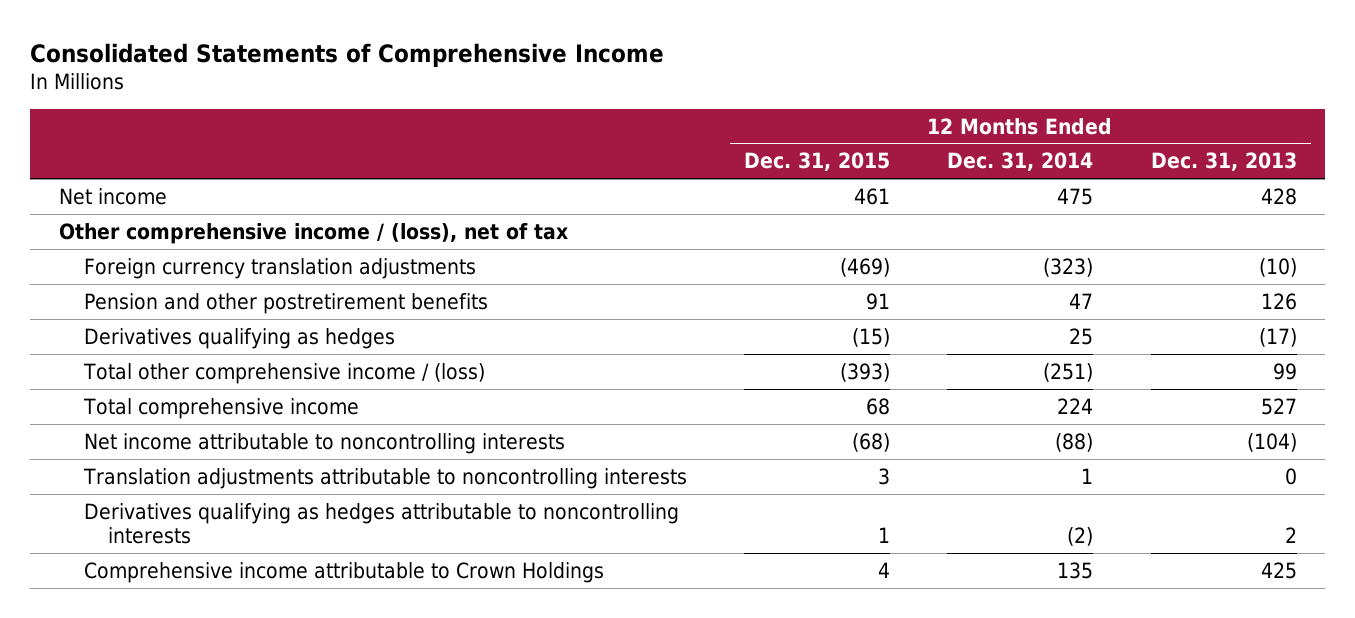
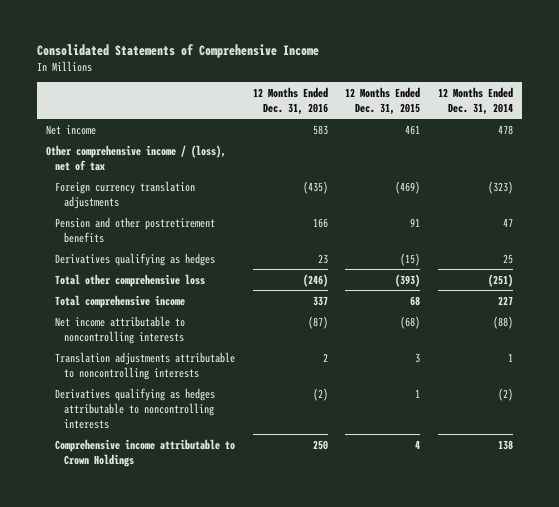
[1150,152,1297,172] Dec. 31, 2013 -> none
none -> [252,86,328,115] 12 Months Ended Dec. 31, 2016
[1057,187,1094,205] 475 -> [497,124,513,135] 478
[82,362,485,384] Total other comprehensive income / (loss) -> [54,273,205,287] Total other comprehensive loss
[1057,397,1094,414] 224 -> [497,295,513,305] 227
[1057,561,1094,579] 135 -> [497,439,513,450] 138

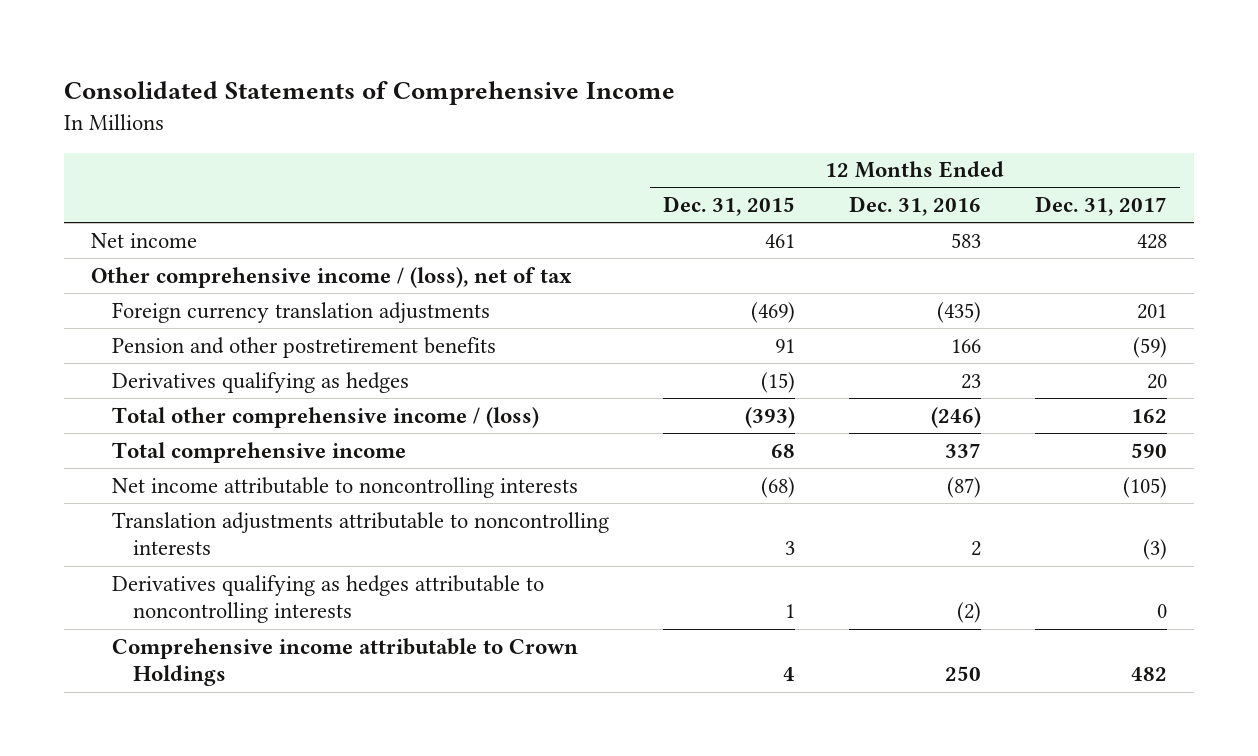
[437,86,513,115] 12 Months Ended Dec. 31, 2014 -> none
none -> [1034,196,1167,217] Dec. 31, 2017
[54,273,205,287] Total other comprehensive loss -> [112,406,540,428] Total other comprehensive income / (loss)

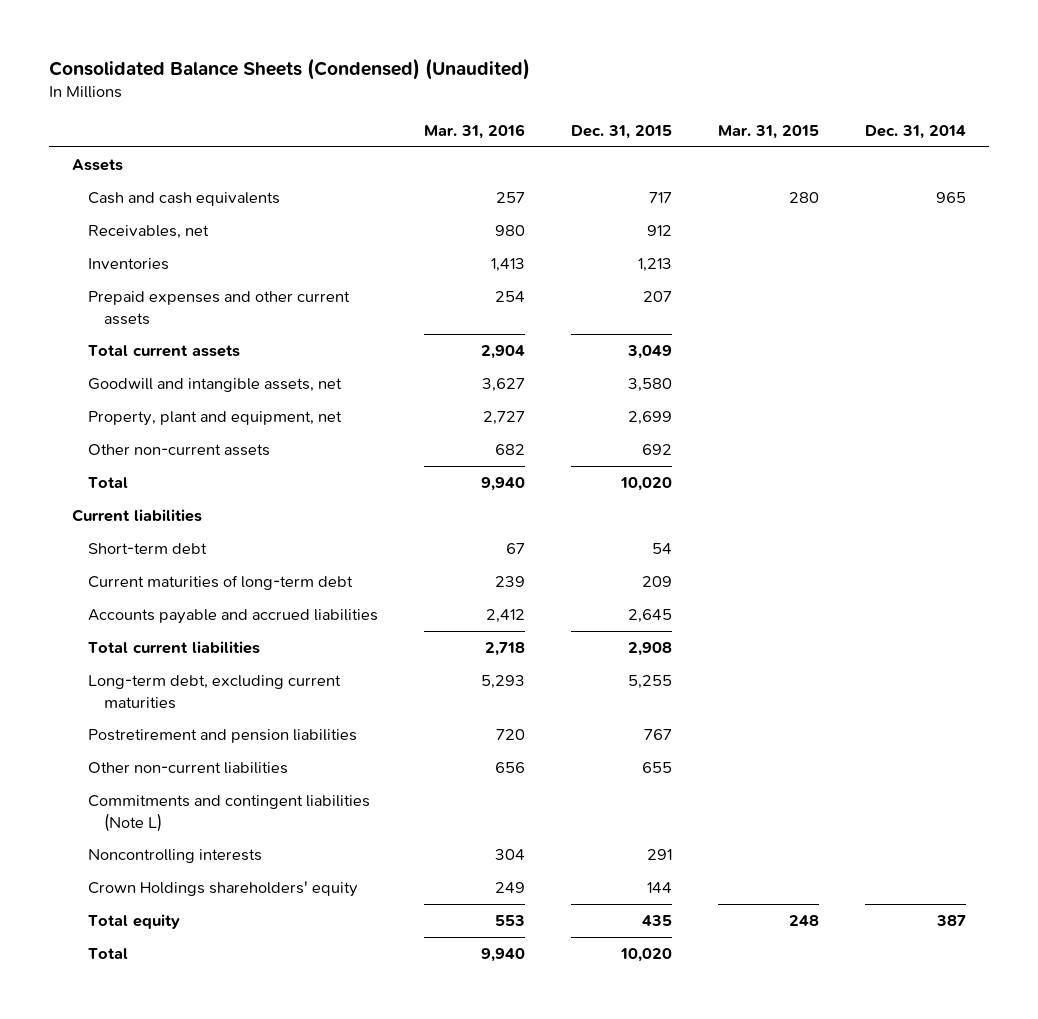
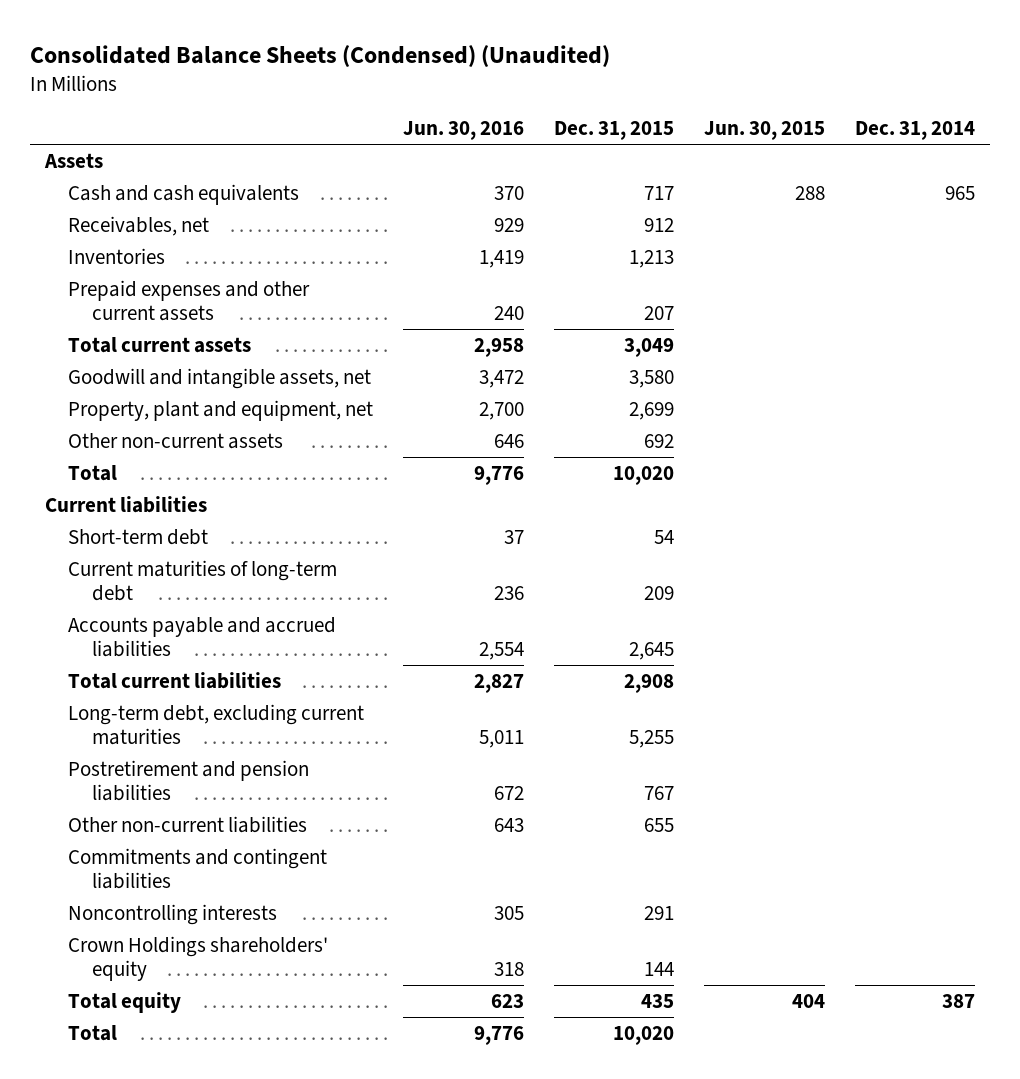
[423,123,525,139] Mar. 31, 2016 -> none
[717,124,819,139] Mar. 31, 2015 -> none
none -> [403,121,525,141] Jun. 30, 2016
none -> [704,121,826,141] Jun. 30, 2015
[87,795,370,832] Commitments and contingent liabilities (Note L) -> [68,847,328,890] Commitments and contingent liabilities

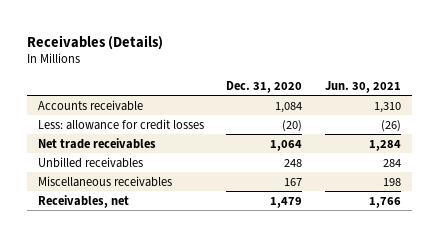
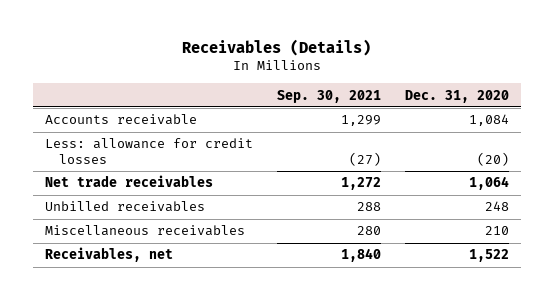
[324,80,401,93] Jun. 30, 2021 -> none
none -> [276,89,381,103] Sep. 30, 2021
[284,177,303,186] 167 -> [484,226,509,236] 210
[270,196,303,208] 1,479 -> [468,249,509,263] 1,522

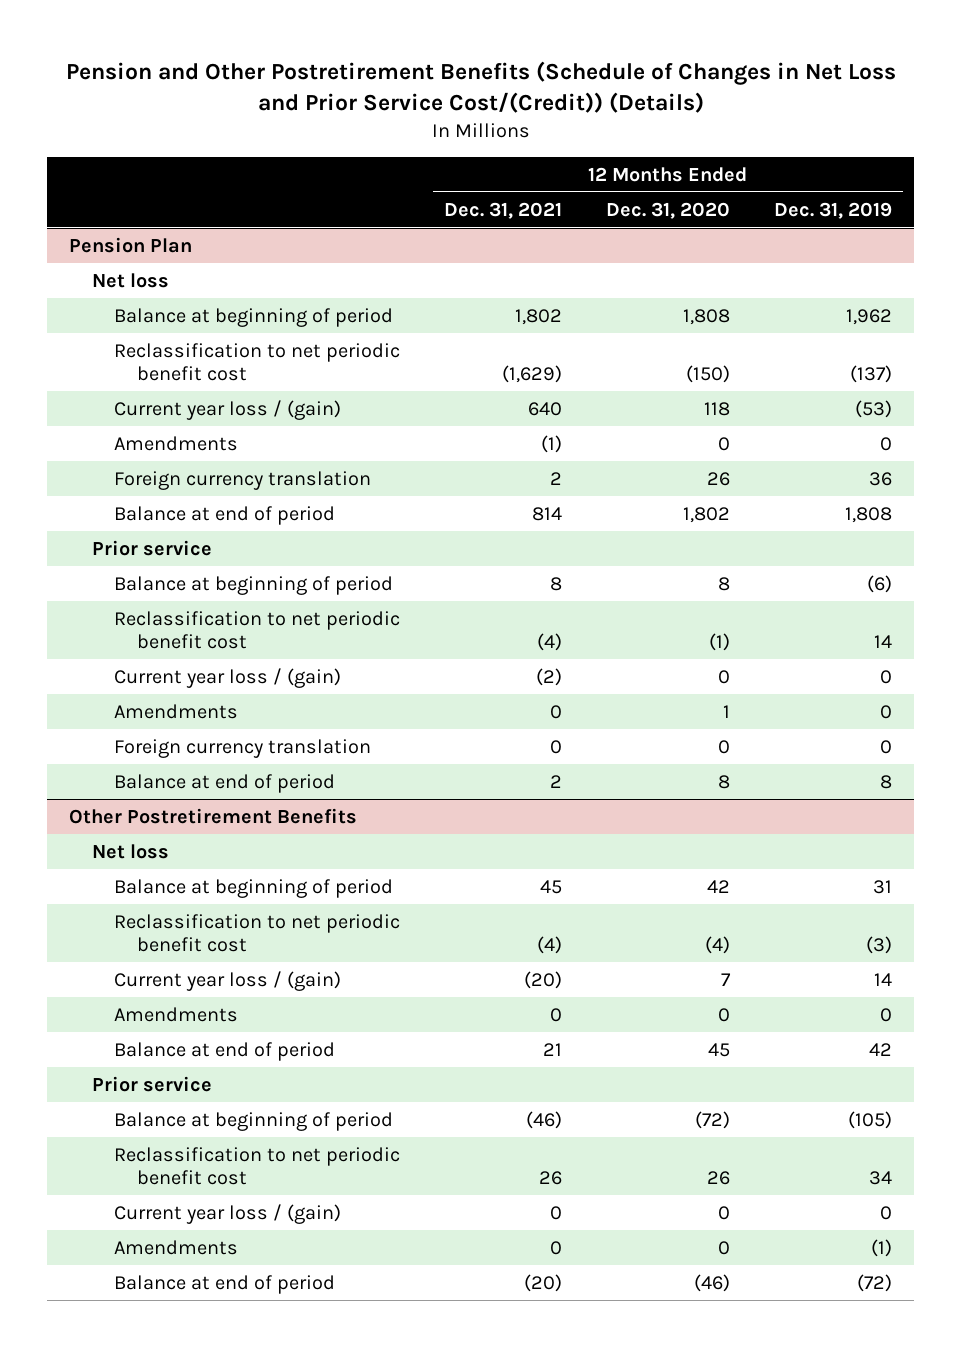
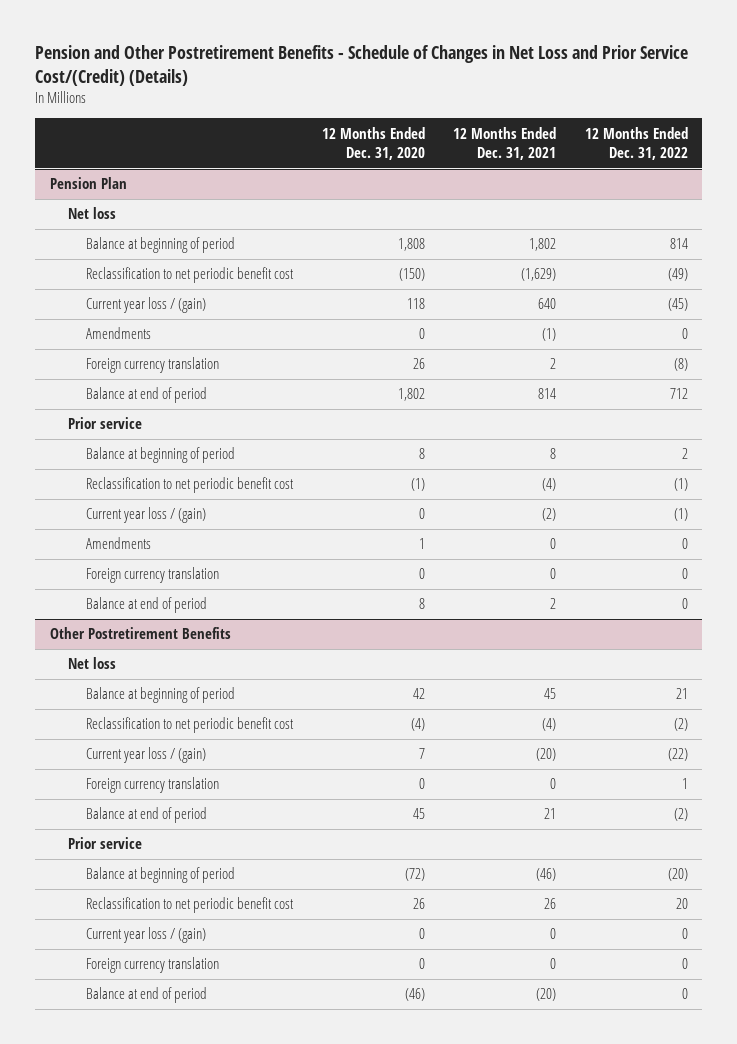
[65,60,896,113] Pension and Other Postretirement Benefits (Schedule of Changes in Net Loss and Prior Service Cost/(Credit)) (Details) -> [35,45,689,86] Pension and Other Postretirement Benefits - Schedule of Changes in Net Loss and Prior Service Cost/(Credit) (Details)
[774,201,893,219] Dec. 31, 2019 -> none
none -> [584,126,688,161] 12 Months Ended Dec. 31, 2022
[114,1006,239,1022] Amendments -> none
none -> [86,777,220,794] Foreign currency translation
[114,1239,239,1255] Amendments -> none
none -> [86,957,220,974] Foreign currency translation

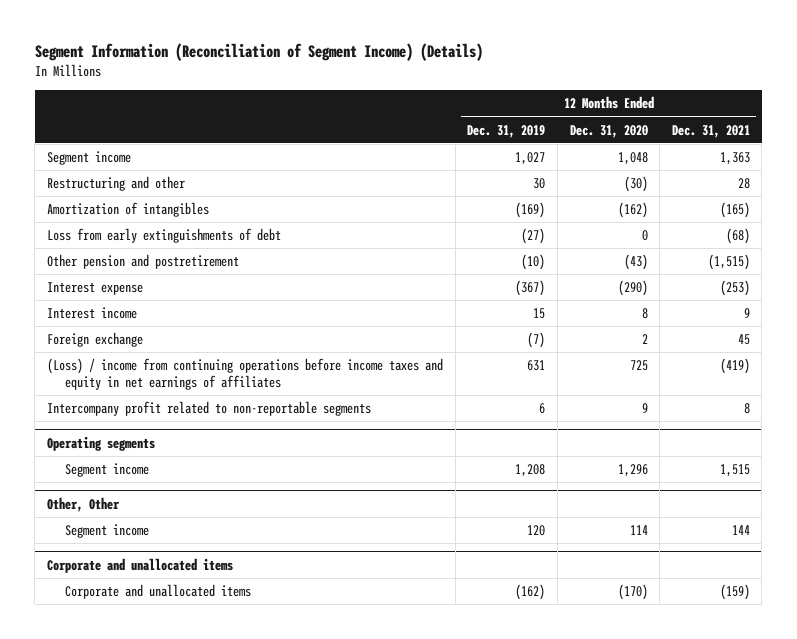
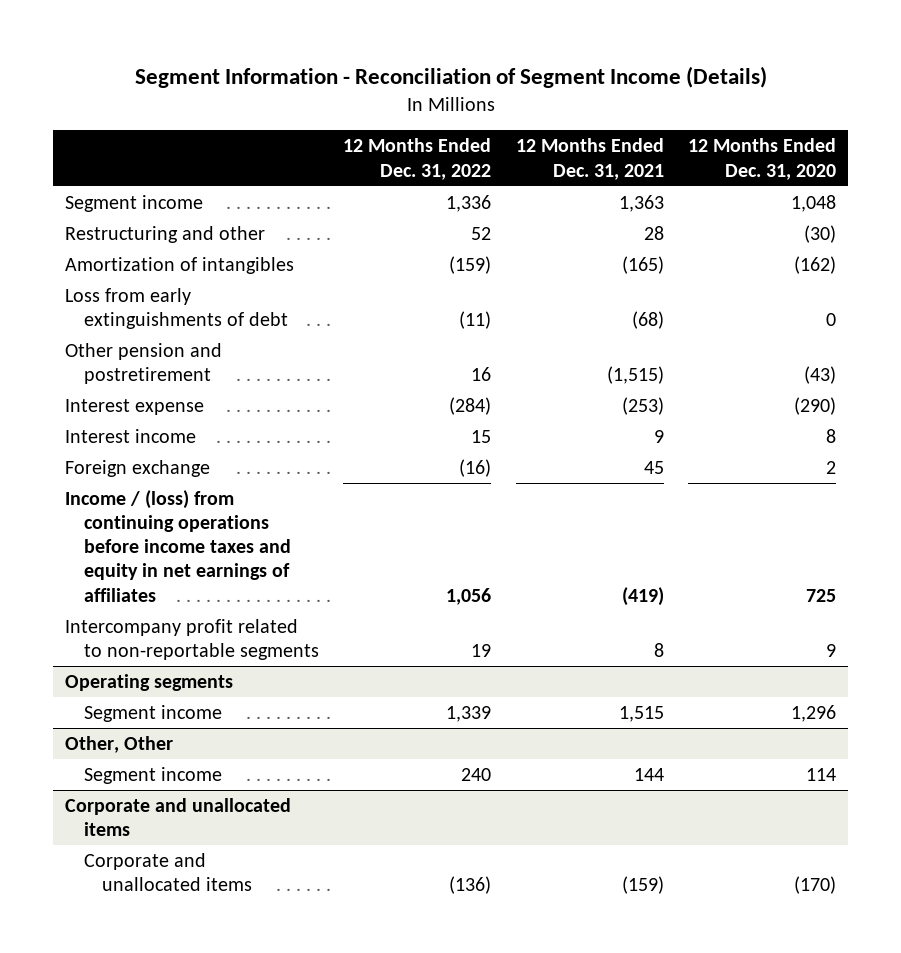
[34,43,483,62] Segment Information (Reconciliation of Segment Income) (Details) -> [134,65,767,88] Segment Information - Reconciliation of Segment Income (Details)
[467,124,546,138] Dec. 31, 2019 -> none
none -> [343,138,492,180] 12 Months Ended Dec. 31, 2022
[47,358,444,390] (Loss) / income from continuing operations before income taxes and equity in net earnings of affiliates -> [65,489,291,602] Income / (loss) from continuing operations before income taxes and equity in net earnings of affiliates

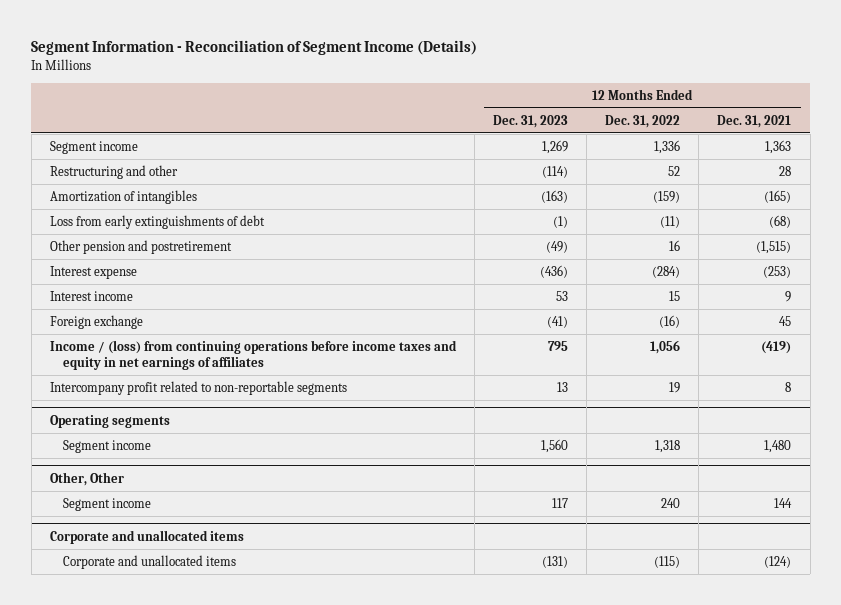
[688,138,837,180] 12 Months Ended Dec. 31, 2020 -> none
none -> [493,114,569,128] Dec. 31, 2023
[446,705,492,722] 1,339 -> [655,439,681,453] 1,318
[618,705,664,722] 1,515 -> [764,439,792,453] 1,480
[449,876,492,895] (136) -> [654,555,681,568] (115)
[621,876,664,895] (159) -> [764,555,792,568] (124)

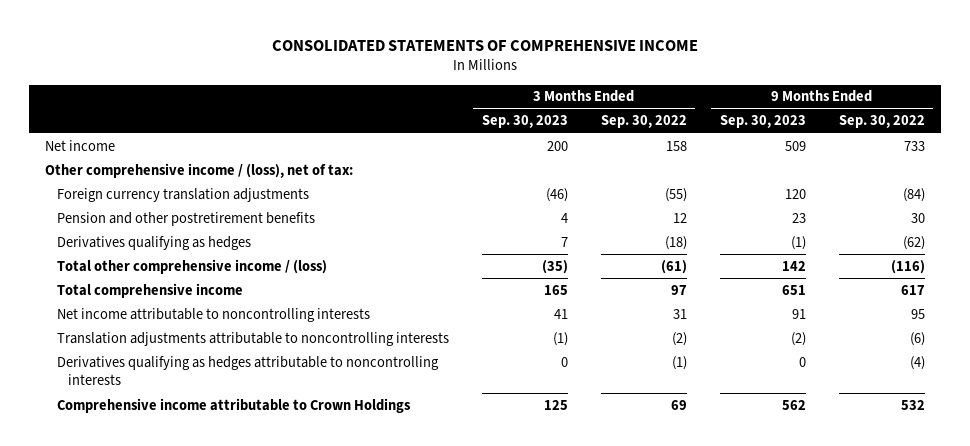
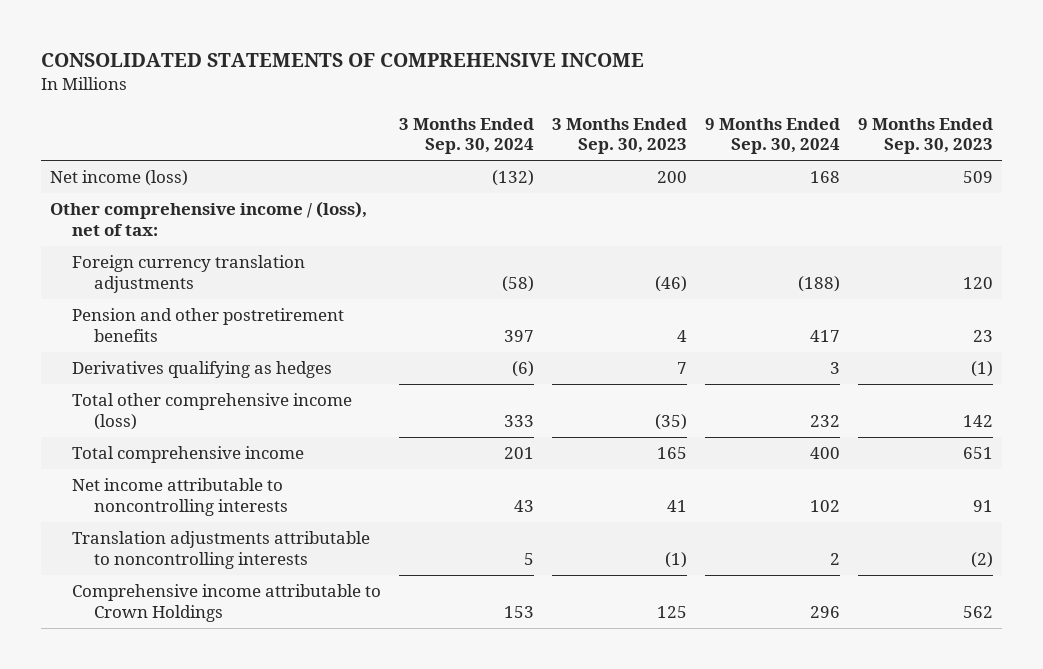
[600,115,687,129] Sep. 30, 2022 -> none
[838,115,925,129] Sep. 30, 2022 -> none
none -> [398,117,534,155] 3 Months Ended Sep. 30, 2024
none -> [704,117,840,155] 9 Months Ended Sep. 30, 2024
[45,139,116,151] Net income -> [49,170,188,187] Net income (loss)
[56,258,327,274] Total other comprehensive income / (loss) -> [71,393,352,430] Total other comprehensive income (loss)
[56,355,439,386] Derivatives qualifying as hedges attributable to noncontrolling interests -> none

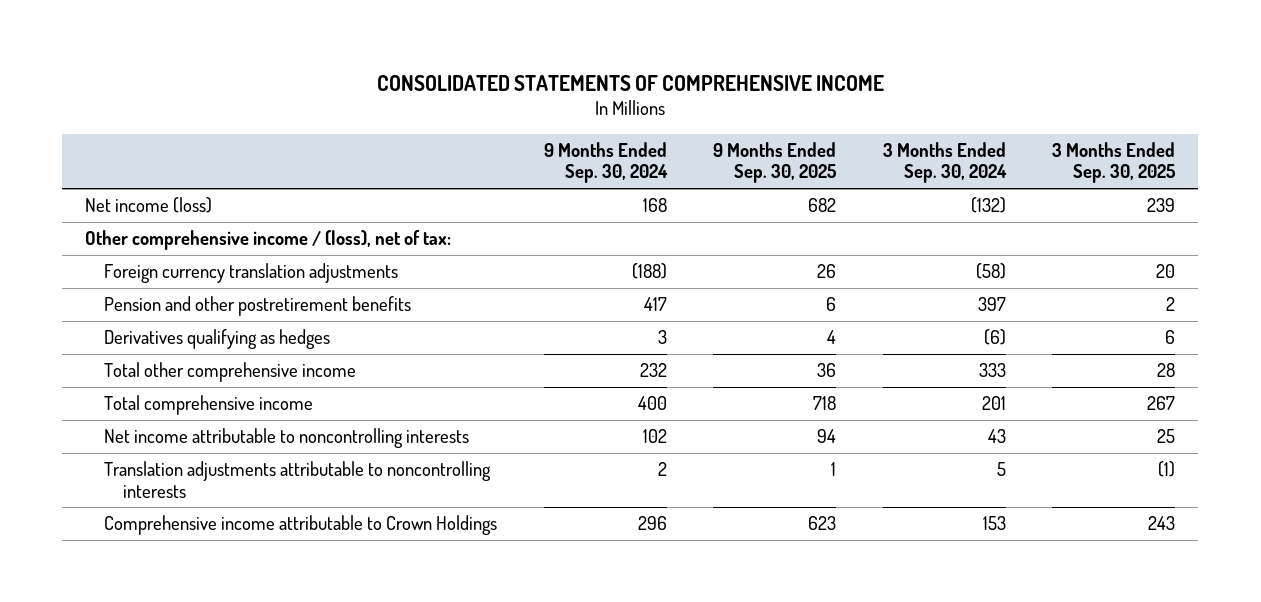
[551,117,687,155] 3 Months Ended Sep. 30, 2023 -> none
[857,117,993,155] 9 Months Ended Sep. 30, 2023 -> none
none -> [713,141,837,184] 9 Months Ended Sep. 30, 2025
none -> [1052,141,1176,184] 3 Months Ended Sep. 30, 2025
[71,393,352,430] Total other comprehensive income (loss) -> [104,362,357,383] Total other comprehensive income

